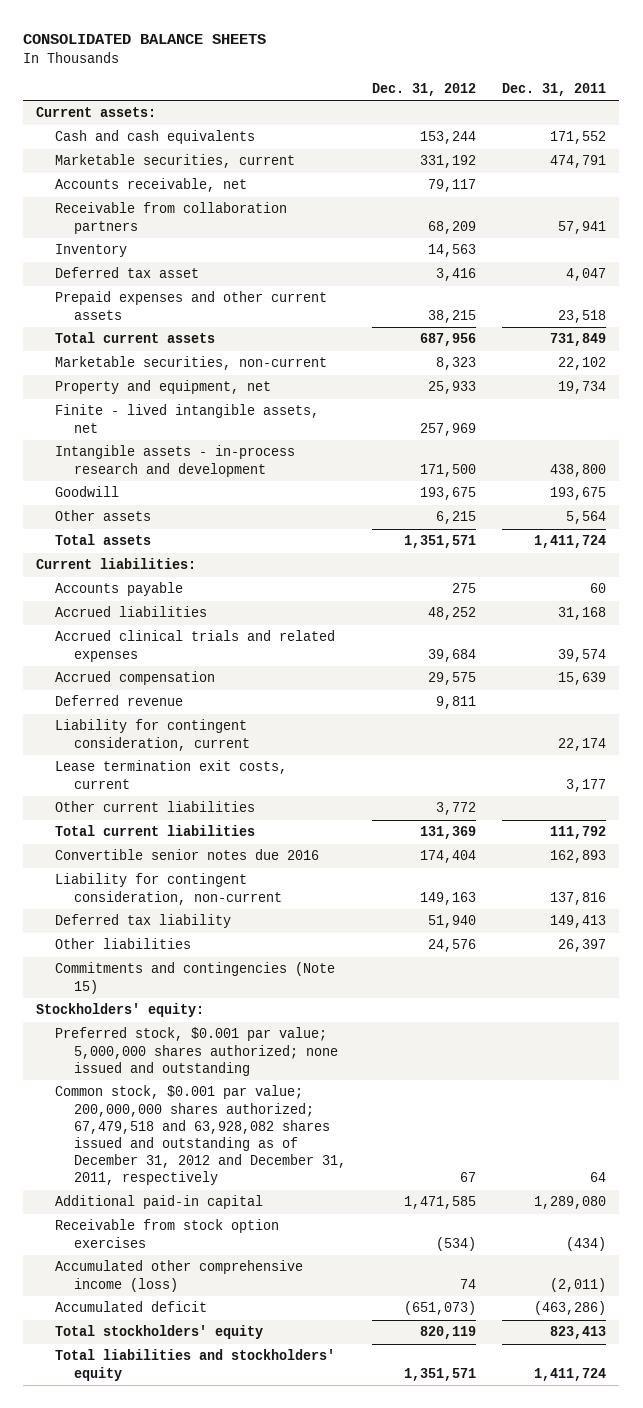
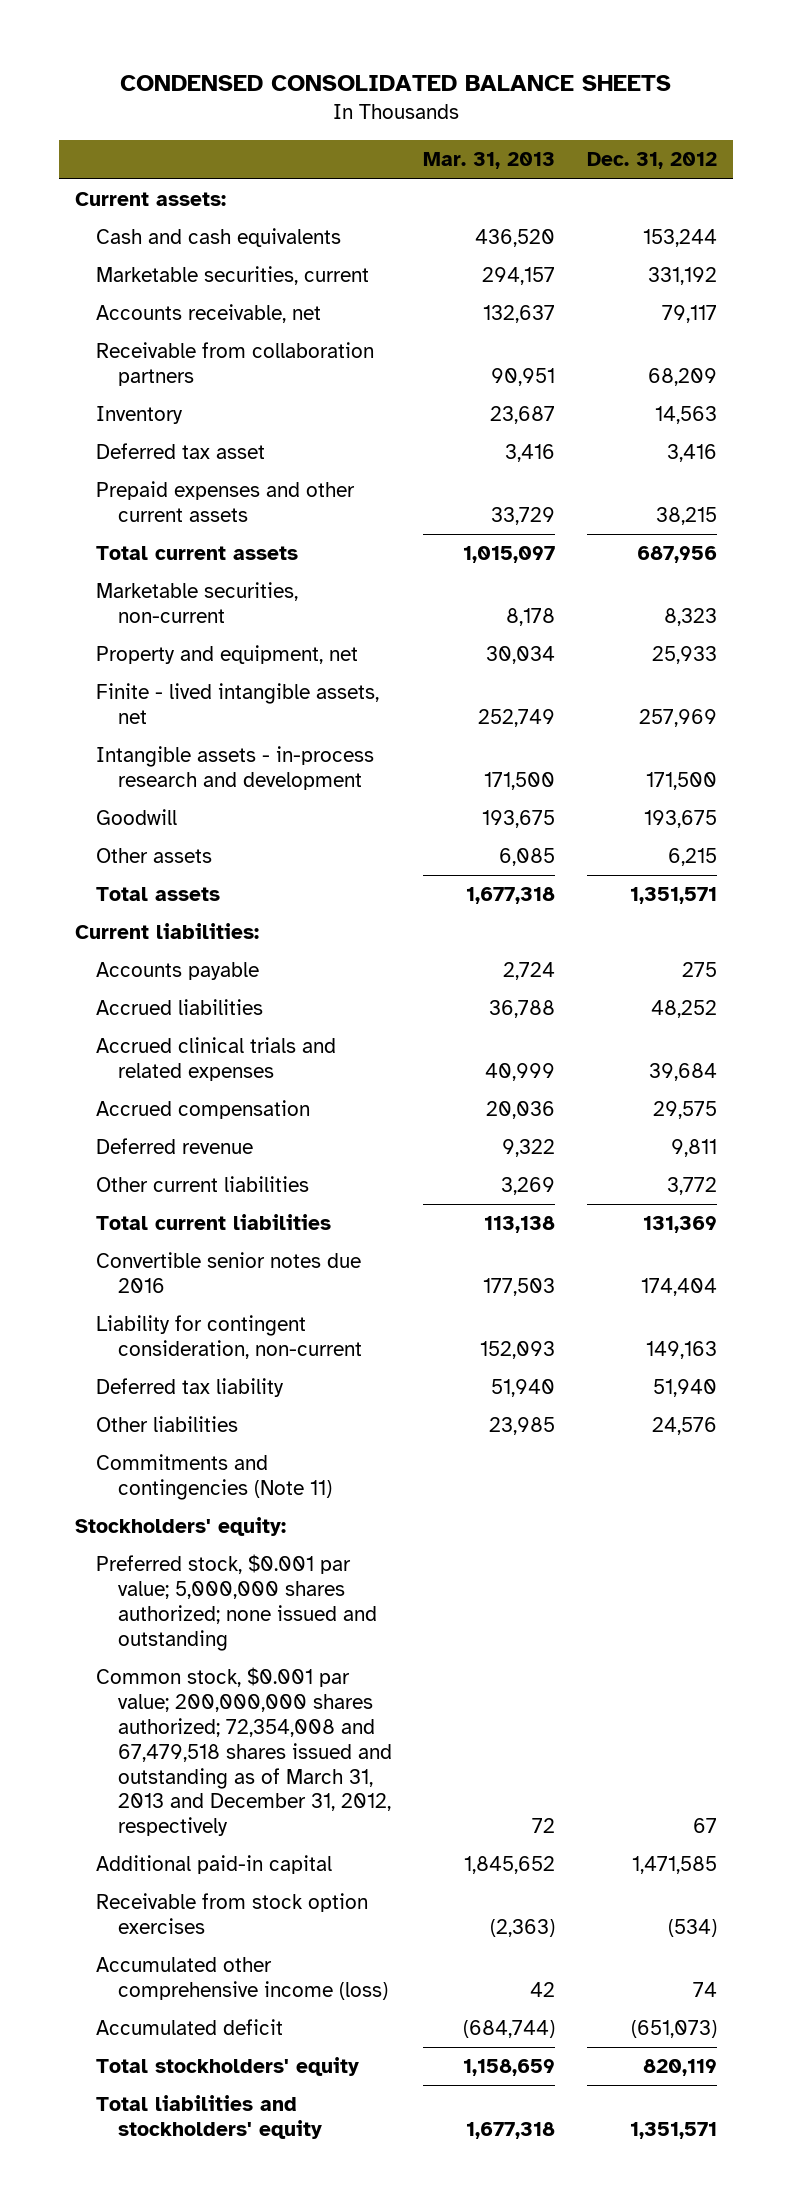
[23,34,267,45] CONSOLIDATED BALANCE SHEETS -> [119,75,671,92] CONDENSED CONSOLIDATED BALANCE SHEETS
[502,82,607,96] Dec. 31, 2011 -> none
none -> [423,152,556,170] Mar. 31, 2013
[55,719,250,751] Liability for contingent consideration, current -> none
[55,760,288,789] Lease termination exit costs, current -> none
[55,962,336,994] Commitments and contingencies (Note 15) -> [96,1454,332,1501] Commitments and contingencies (Note 11)
[55,1085,346,1186] Common stock, $0.001 par value; 200,000,000 shares authorized; 67,479,518 and 63,928,082 shares issued and outstanding as of December 31, 2012 and December 31, 2011, respectively -> [96,1667,392,1837] Common stock, $0.001 par value; 200,000,000 shares authorized; 72,354,008 and 67,479,518 shares issued and outstanding as of March 31, 2013 and December 31, 2012, respectively

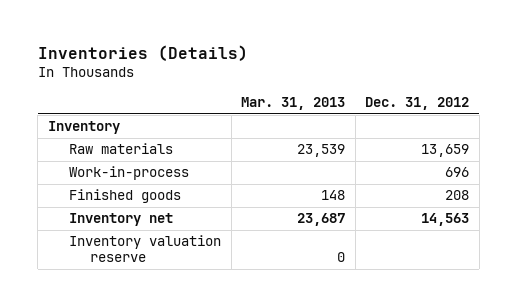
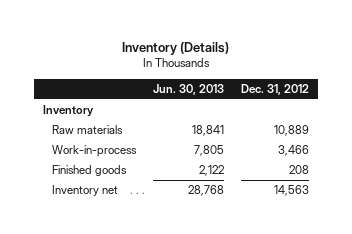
[37,44,248,61] Inventories (Details) -> [121,41,229,55] Inventory (Details)
[241,97,346,111] Mar. 31, 2013 -> none
none -> [153,84,225,96] Jun. 30, 2013
[421,144,470,158] 13,659 -> [274,125,310,137] 10,889
[445,167,470,178] 696 -> [278,145,310,157] 3,466
[69,235,222,263] Inventory valuation reserve -> none

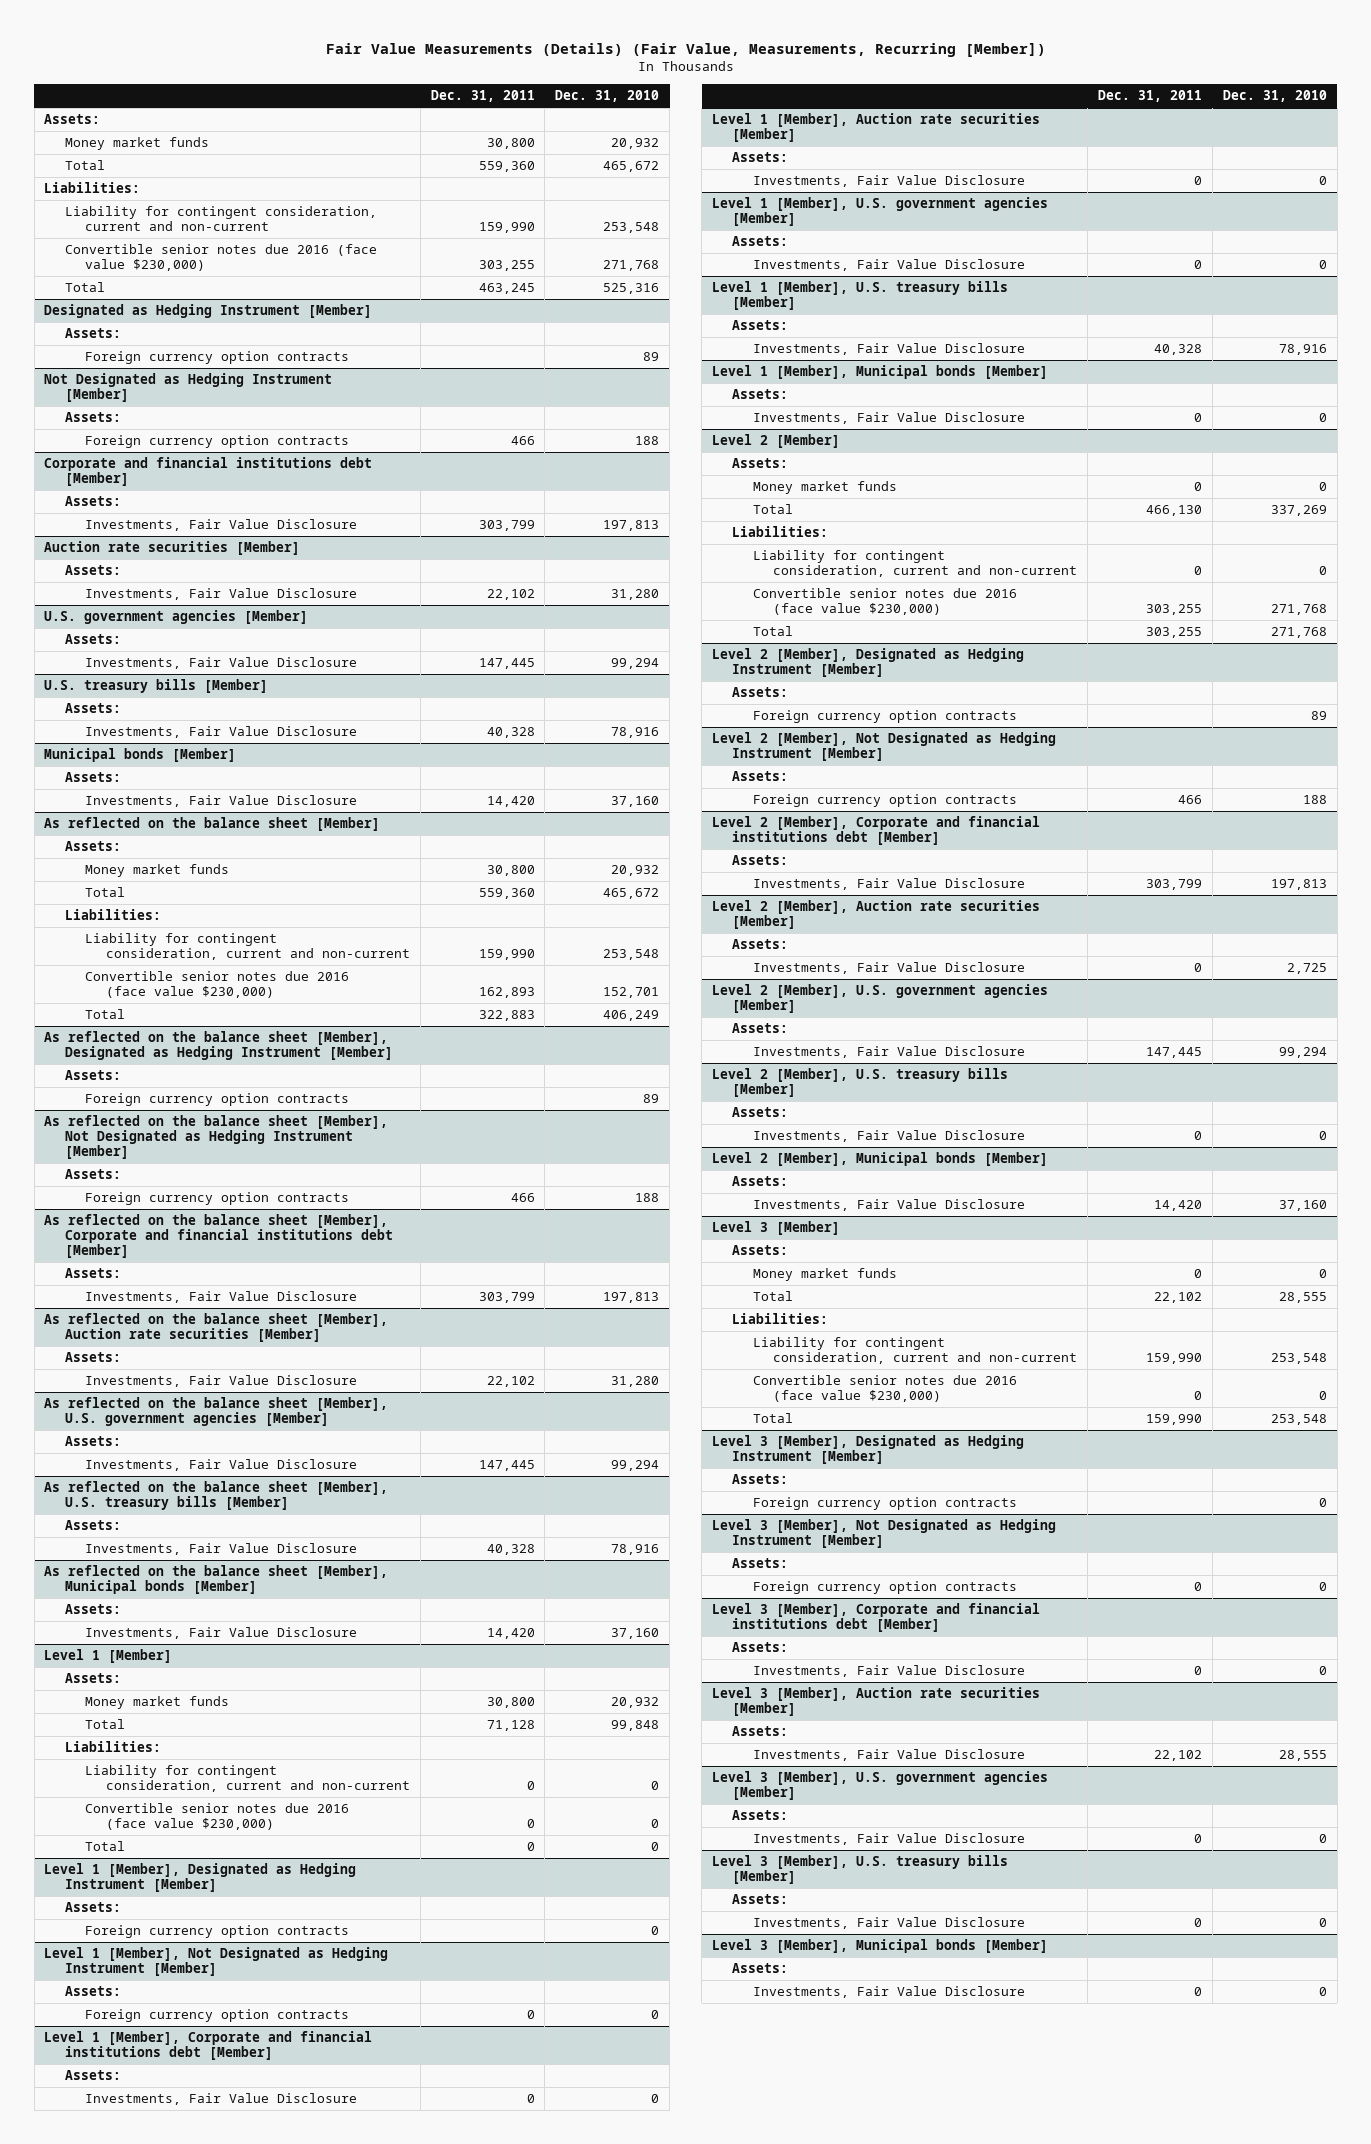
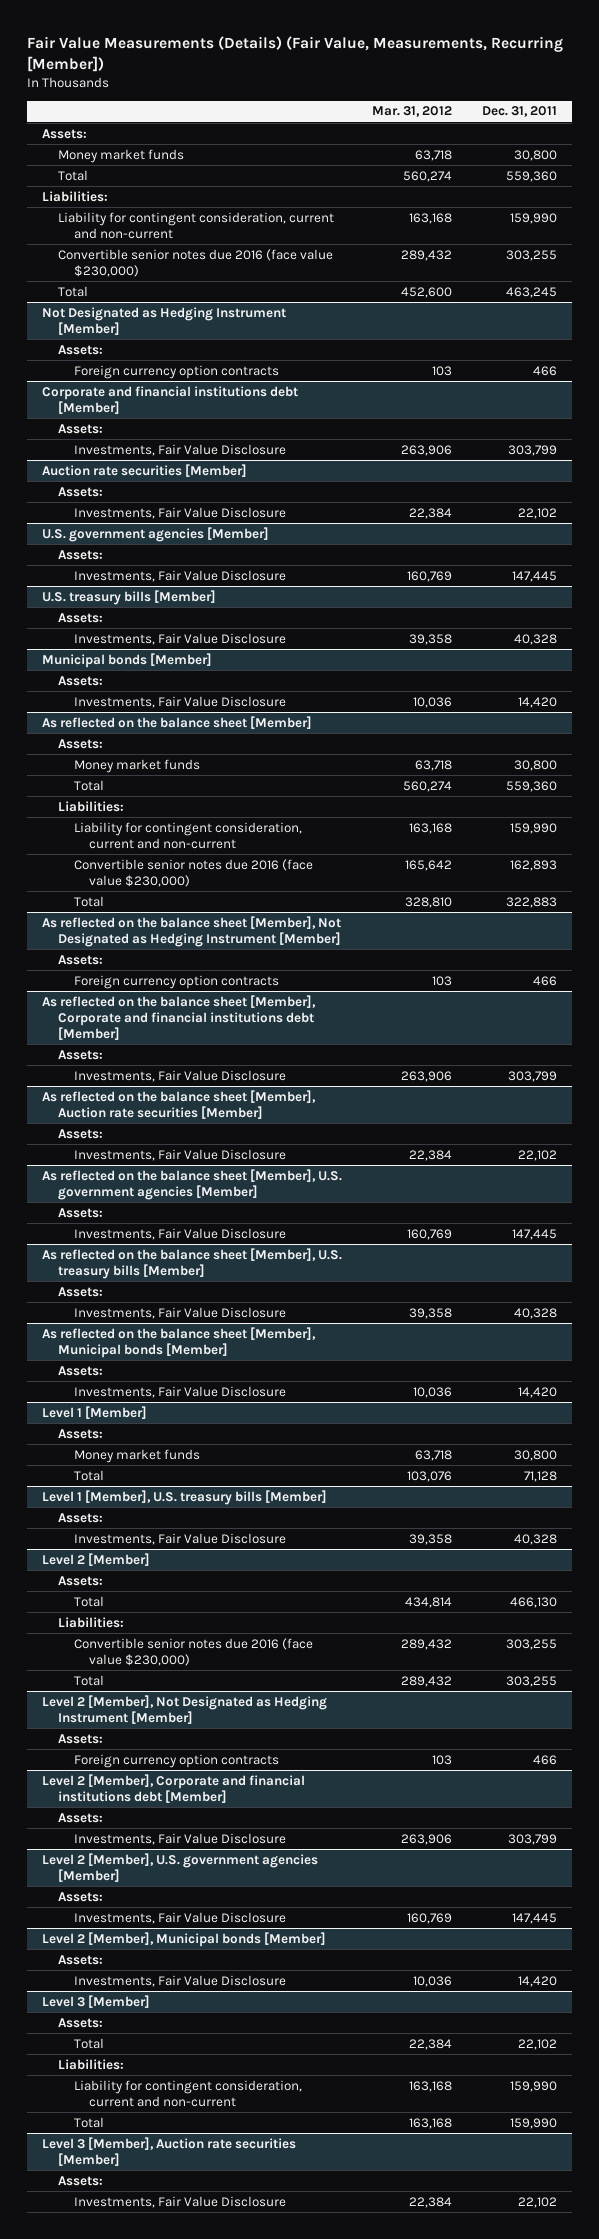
[555,90,660,103] Dec. 31, 2010 -> none
none -> [372,106,453,118] Mar. 31, 2012
[44,304,373,319] Designated as Hedging Instrument [Member] -> none
[64,328,121,339] Assets: -> none
[85,351,350,365] Foreign currency option contracts -> none
[44,1031,393,1061] As reflected on the balance sheet [Member], Designated as Hedging Instrument [Member] -> none
[64,1070,121,1081] Assets: -> none
[85,1093,350,1107] Foreign currency option contracts -> none
[64,1741,161,1753] Liabilities: -> none
[85,1765,410,1793] Liability for contingent consideration, current and non-current -> none
[85,1803,350,1831] Convertible senior notes due 2016 (face value $230,000) -> none
[85,1841,126,1852] Total -> none
[44,1863,357,1893] Level 1 [Member], Designated as Hedging Instrument [Member] -> none
[64,1902,121,1913] Assets: -> none
[85,1925,350,1939] Foreign currency option contracts -> none
[44,1947,389,1977] Level 1 [Member], Not Designated as Hedging Instrument [Member] -> none
[64,1986,121,1997] Assets: -> none
[85,2009,350,2023] Foreign currency option contracts -> none
[44,2031,373,2061] Level 1 [Member], Corporate and financial institutions debt [Member] -> none
[64,2070,121,2081] Assets: -> none
[85,2093,358,2106] Investments, Fair Value Disclosure -> none
[712,113,1041,143] Level 1 [Member], Auction rate securities [Member] -> none
[732,152,789,163] Assets: -> none
[752,175,1025,188] Investments, Fair Value Disclosure -> none
[712,197,1049,227] Level 1 [Member], U.S. government agencies [Member] -> none
[732,236,789,247] Assets: -> none
[752,259,1025,272] Investments, Fair Value Disclosure -> none
[712,365,1049,380] Level 1 [Member], Municipal bonds [Member] -> none
[732,389,789,400] Assets: -> none
[752,412,1025,425] Investments, Fair Value Disclosure -> none
[752,481,897,495] Money market funds -> none
[752,550,1078,578] Liability for contingent consideration, current and non-current -> none
[712,648,1025,678] Level 2 [Member], Designated as Hedging Instrument [Member] -> none
[732,687,789,698] Assets: -> none
[752,710,1017,724] Foreign currency option contracts -> none
[712,900,1041,930] Level 2 [Member], Auction rate securities [Member] -> none
[732,939,789,950] Assets: -> none
[752,962,1025,975] Investments, Fair Value Disclosure -> none
[712,1068,1009,1098] Level 2 [Member], U.S. treasury bills [Member] -> none
[732,1107,789,1118] Assets: -> none
[752,1130,1025,1143] Investments, Fair Value Disclosure -> none
[752,1268,897,1282] Money market funds -> none
[752,1375,1017,1403] Convertible senior notes due 2016 (face value $230,000) -> none
[712,1435,1025,1465] Level 3 [Member], Designated as Hedging Instrument [Member] -> none
[732,1474,789,1485] Assets: -> none
[752,1497,1017,1511] Foreign currency option contracts -> none
[712,1519,1057,1549] Level 3 [Member], Not Designated as Hedging Instrument [Member] -> none
[732,1558,789,1569] Assets: -> none
[752,1581,1017,1595] Foreign currency option contracts -> none
[712,1603,1041,1633] Level 3 [Member], Corporate and financial institutions debt [Member] -> none
[732,1642,789,1653] Assets: -> none
[752,1665,1025,1678] Investments, Fair Value Disclosure -> none
[712,1771,1049,1801] Level 3 [Member], U.S. government agencies [Member] -> none
[732,1810,789,1821] Assets: -> none
[752,1833,1025,1846] Investments, Fair Value Disclosure -> none
[712,1855,1009,1885] Level 3 [Member], U.S. treasury bills [Member] -> none
[732,1894,789,1905] Assets: -> none
[752,1917,1025,1930] Investments, Fair Value Disclosure -> none
[712,1939,1049,1954] Level 3 [Member], Municipal bonds [Member] -> none
[732,1963,789,1974] Assets: -> none
[752,1986,1025,1999] Investments, Fair Value Disclosure -> none

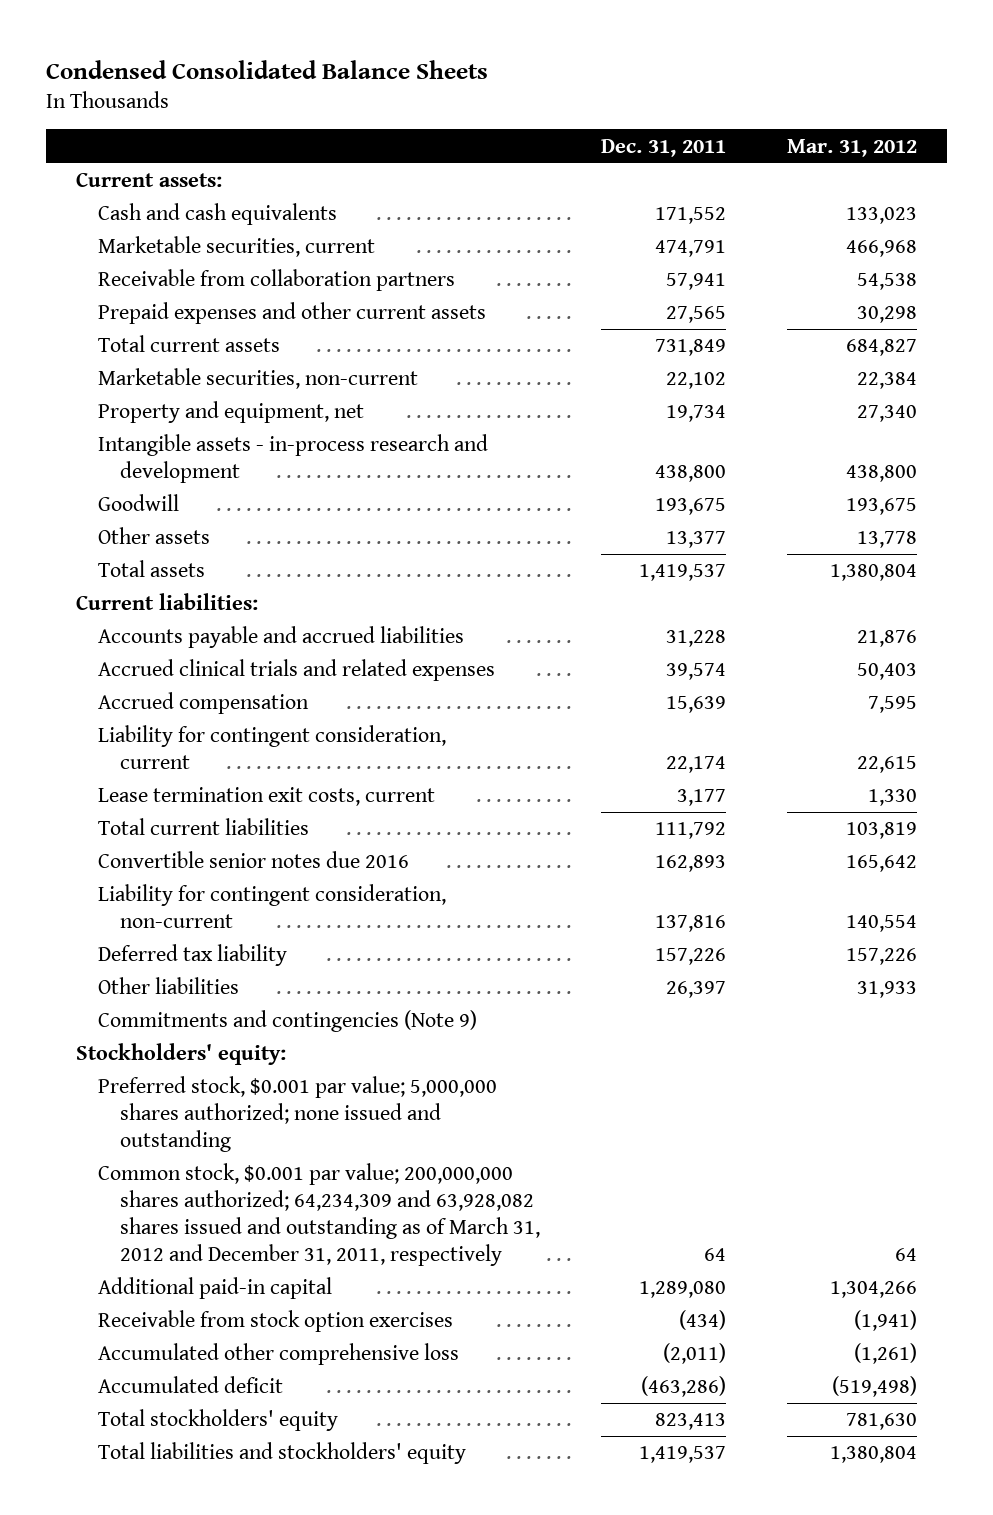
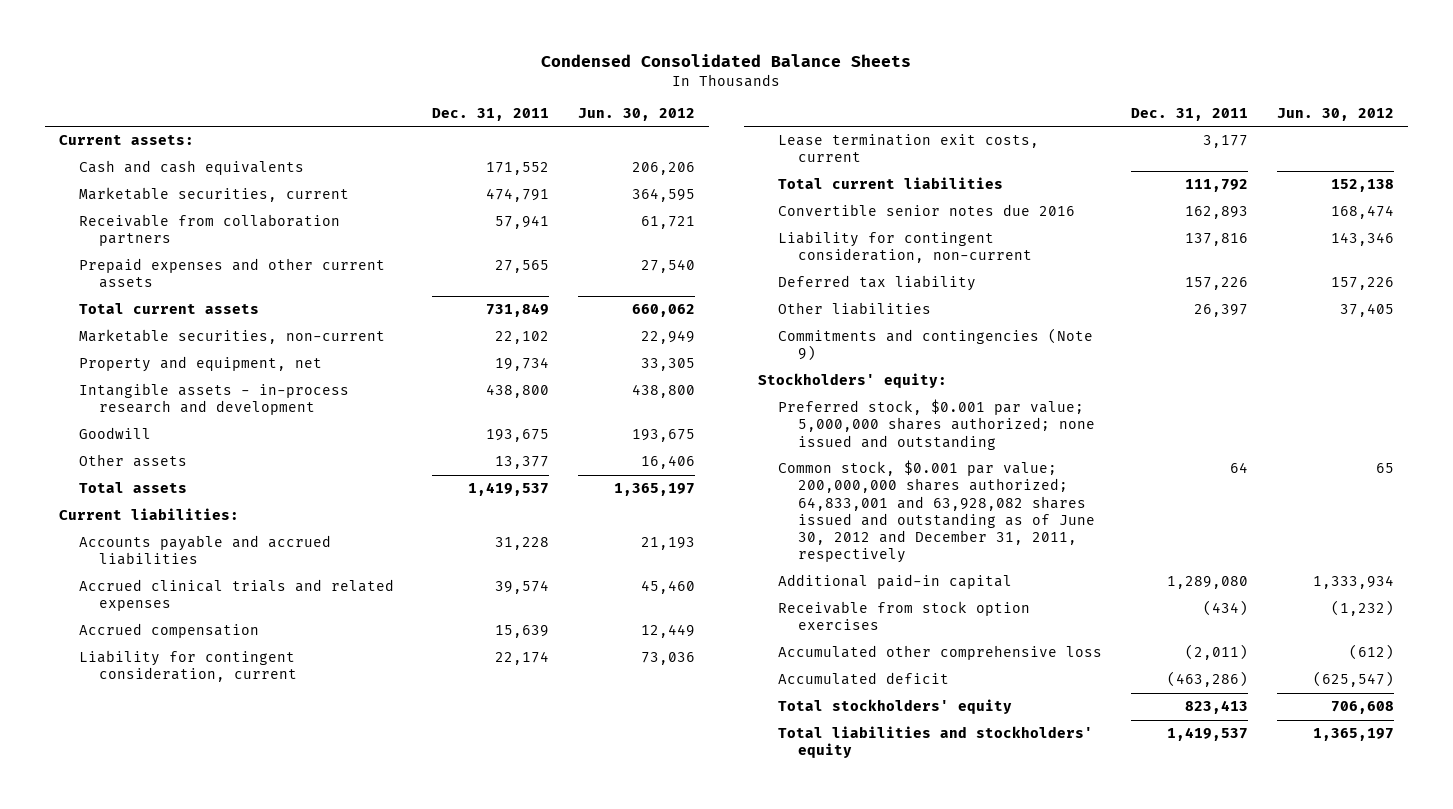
[786,138,917,157] Mar. 31, 2012 -> none
none -> [577,107,695,121] Jun. 30, 2012
[98,1163,541,1267] Common stock, $0.001 par value; 200,000,000 shares authorized; 64,234,309 and 63,928,082 shares issued and outstanding as of March 31, 2012 and December 31, 2011, respectively -> [778,460,1095,564] Common stock, $0.001 par value; 200,000,000 shares authorized; 64,833,001 and 63,928,082 shares issued and outstanding as of June 30, 2012 and December 31, 2011, respectively

